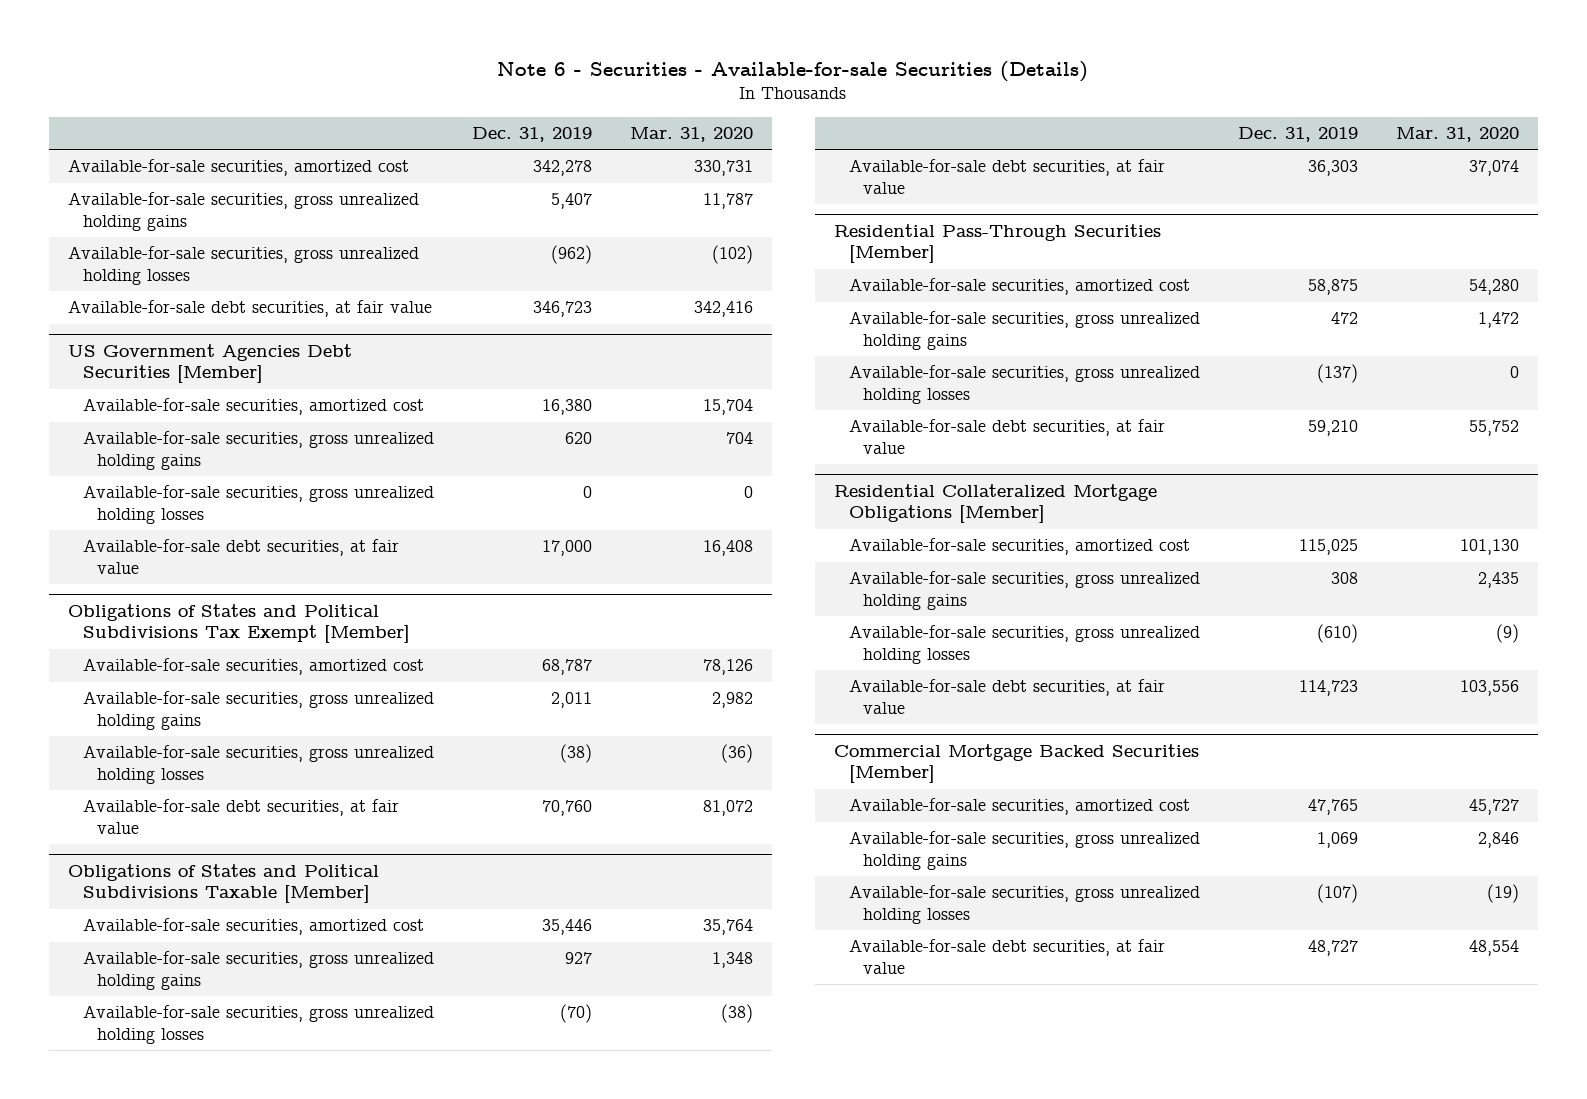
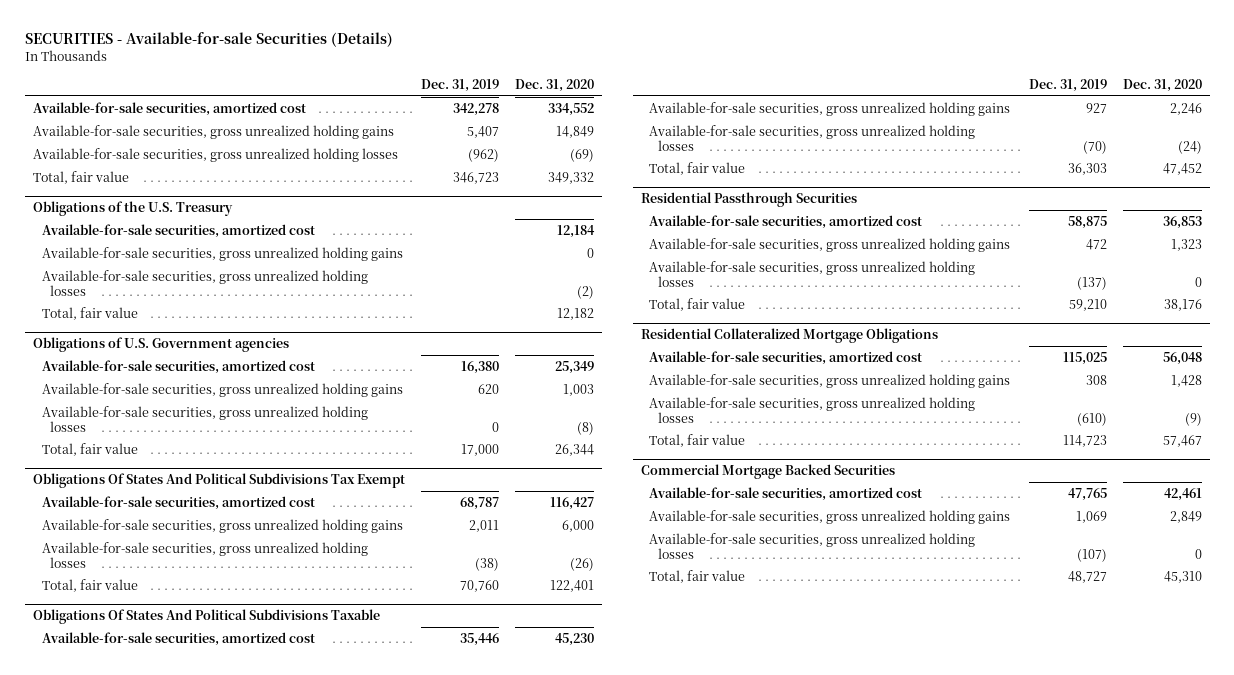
[497,61,1089,83] Note 6 - Securities - Available-for-sale Securities (Details) -> [24,32,393,48] SECURITIES - Available-for-sale Securities (Details)
[629,127,753,143] Mar. 31, 2020 -> none
none -> [514,79,594,93] Dec. 31, 2020
[68,300,433,318] Available-for-sale debt securities, at fair value -> [32,170,129,184] Total, fair value
none -> [32,201,233,217] Obligations of the U.S. Treasury
none -> [41,223,315,238] Available-for-sale securities, amortized cost
none -> [41,246,403,261] Available-for-sale securities, gross unrealized holding gains
none -> [41,269,368,296] Available-for-sale securities, gross unrealized holding losses
none -> [41,306,138,320] Total, fair value
[68,343,353,384] US Government Agencies Debt Securities [Member] -> [32,337,289,353] Obligations of U.S. Government agencies
[82,539,399,574] Available-for-sale debt securities, at fair value -> [41,442,138,456] Total, fair value
[68,603,410,644] Obligations of States and Political Subdivisions Tax Exempt [Member] -> [32,473,405,489] Obligations Of States And Political Subdivisions Tax Exempt
[82,799,399,834] Available-for-sale debt securities, at fair value -> [41,578,138,592] Total, fair value
[68,863,380,904] Obligations of States and Political Subdivisions Taxable [Member] -> [32,609,380,625] Obligations Of States And Political Subdivisions Taxable
[848,159,1165,194] Available-for-sale debt securities, at fair value -> [649,161,746,175] Total, fair value
[834,223,1162,264] Residential Pass-Through Securities [Member] -> [640,192,857,208] Residential Passthrough Securities
[848,419,1165,454] Available-for-sale debt securities, at fair value -> [649,297,746,311] Total, fair value
[834,483,1158,524] Residential Collateralized Mortgage Obligations [Member] -> [640,328,938,344] Residential Collateralized Mortgage Obligations
[848,679,1165,714] Available-for-sale debt securities, at fair value -> [649,433,746,447] Total, fair value
[834,743,1200,784] Commercial Mortgage Backed Securities [Member] -> [640,464,895,480] Commercial Mortgage Backed Securities
[848,939,1165,974] Available-for-sale debt securities, at fair value -> [649,569,746,583] Total, fair value

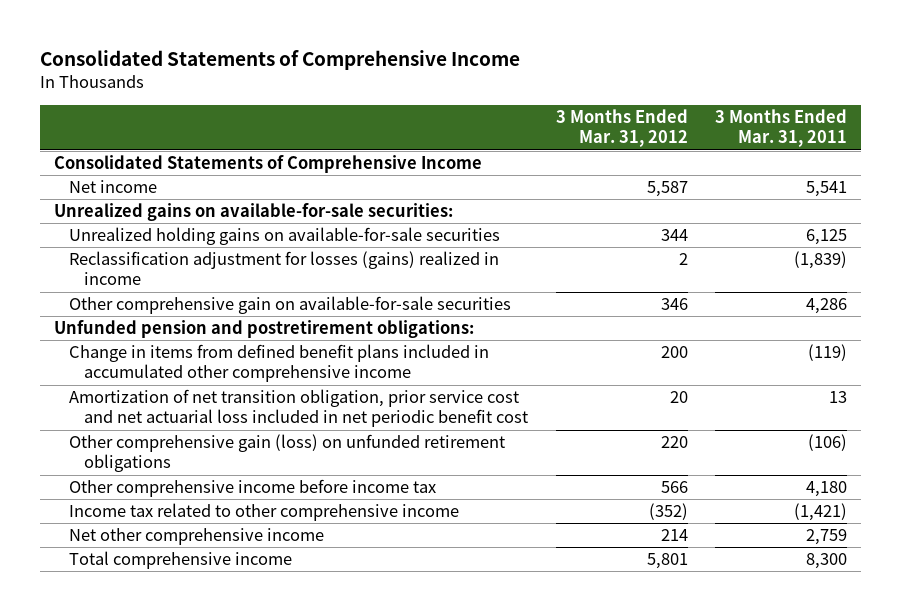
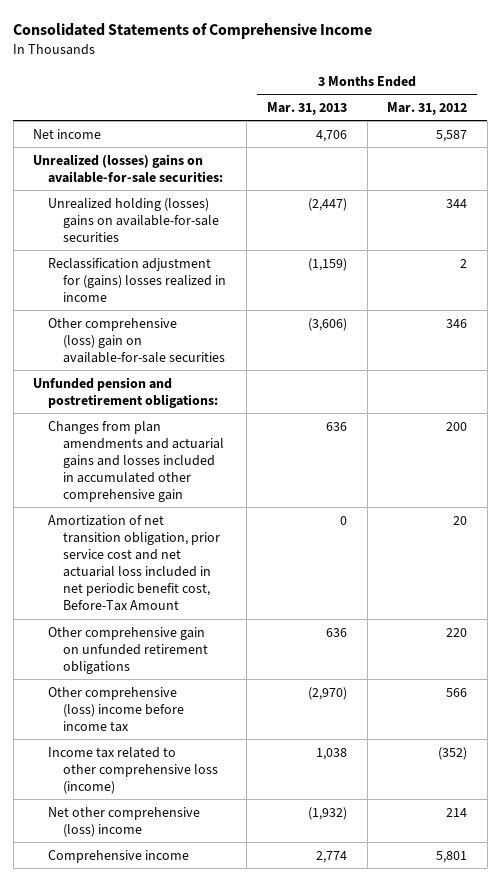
[715,109,848,148] 3 Months Ended Mar. 31, 2011 -> none
none -> [266,101,347,115] Mar. 31, 2013
[53,155,482,174] Consolidated Statements of Comprehensive Income -> none
[53,203,453,222] Unrealized gains on available-for-sale securities: -> [33,153,224,183] Unrealized (losses) gains on available-for-sale securities:
[68,227,500,246] Unrealized holding gains on available-for-sale securities -> [48,197,220,242] Unrealized holding (losses) gains on available-for-sale securities
[68,251,499,286] Reclassification adjustment for losses (gains) realized in income -> [48,257,227,302] Reclassification adjustment for (gains) losses realized in income
[68,296,511,315] Other comprehensive gain on available-for-sale securities -> [48,317,226,363] Other comprehensive (loss) gain on available-for-sale securities
[68,344,489,383] Change in items from defined benefit plans included in accumulated other comprehensive income -> [48,420,225,503] Changes from plan amendments and actuarial gains and losses included in accumulated other comprehensive gain
[68,389,528,428] Amortization of net transition obligation, prior service cost and net actuarial loss included in net periodic benefit cost -> [48,514,221,612] Amortization of net transition obligation, prior service cost and net actuarial loss included in net periodic benefit cost, Before-Tax Amount
[68,434,505,473] Other comprehensive gain (loss) on unfunded retirement obligations -> [48,626,209,674] Other comprehensive gain on unfunded retirement obligations
[68,479,436,498] Other comprehensive income before income tax -> [48,686,185,732] Other comprehensive (loss) income before income tax
[68,503,459,522] Income tax related to other comprehensive income -> [48,746,219,794] Income tax related to other comprehensive loss (income)
[68,528,324,546] Net other comprehensive income -> [48,806,201,837] Net other comprehensive (loss) income
[68,551,292,570] Total comprehensive income -> [48,849,190,863] Comprehensive income

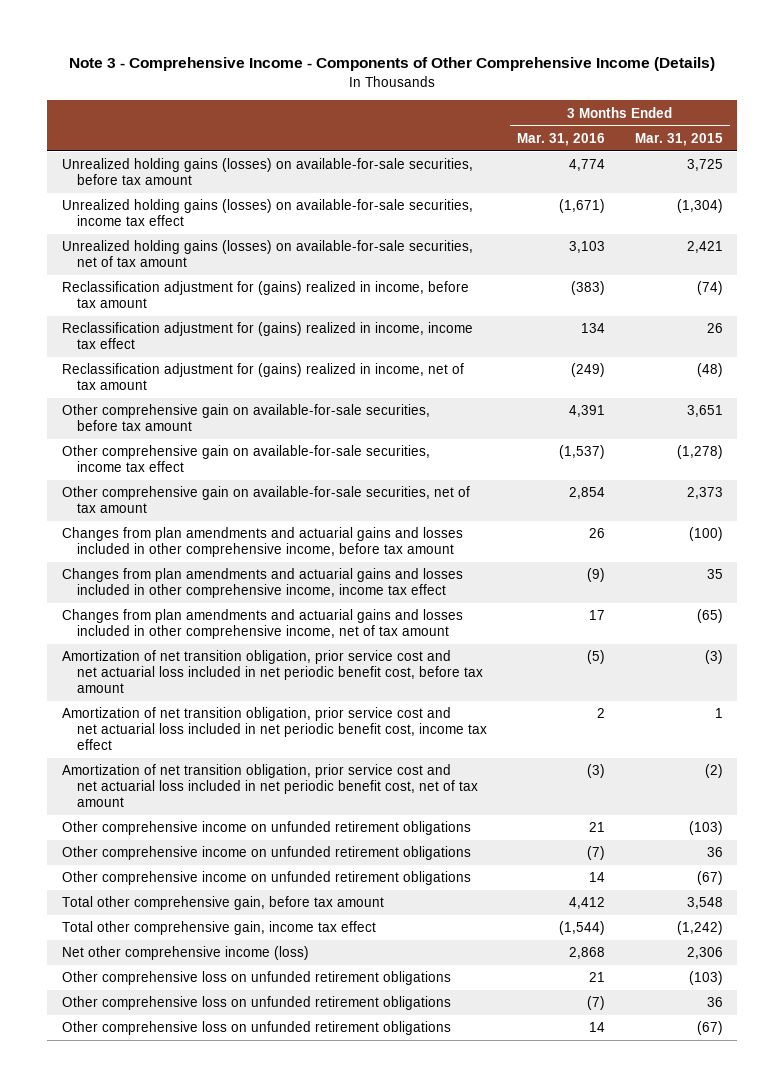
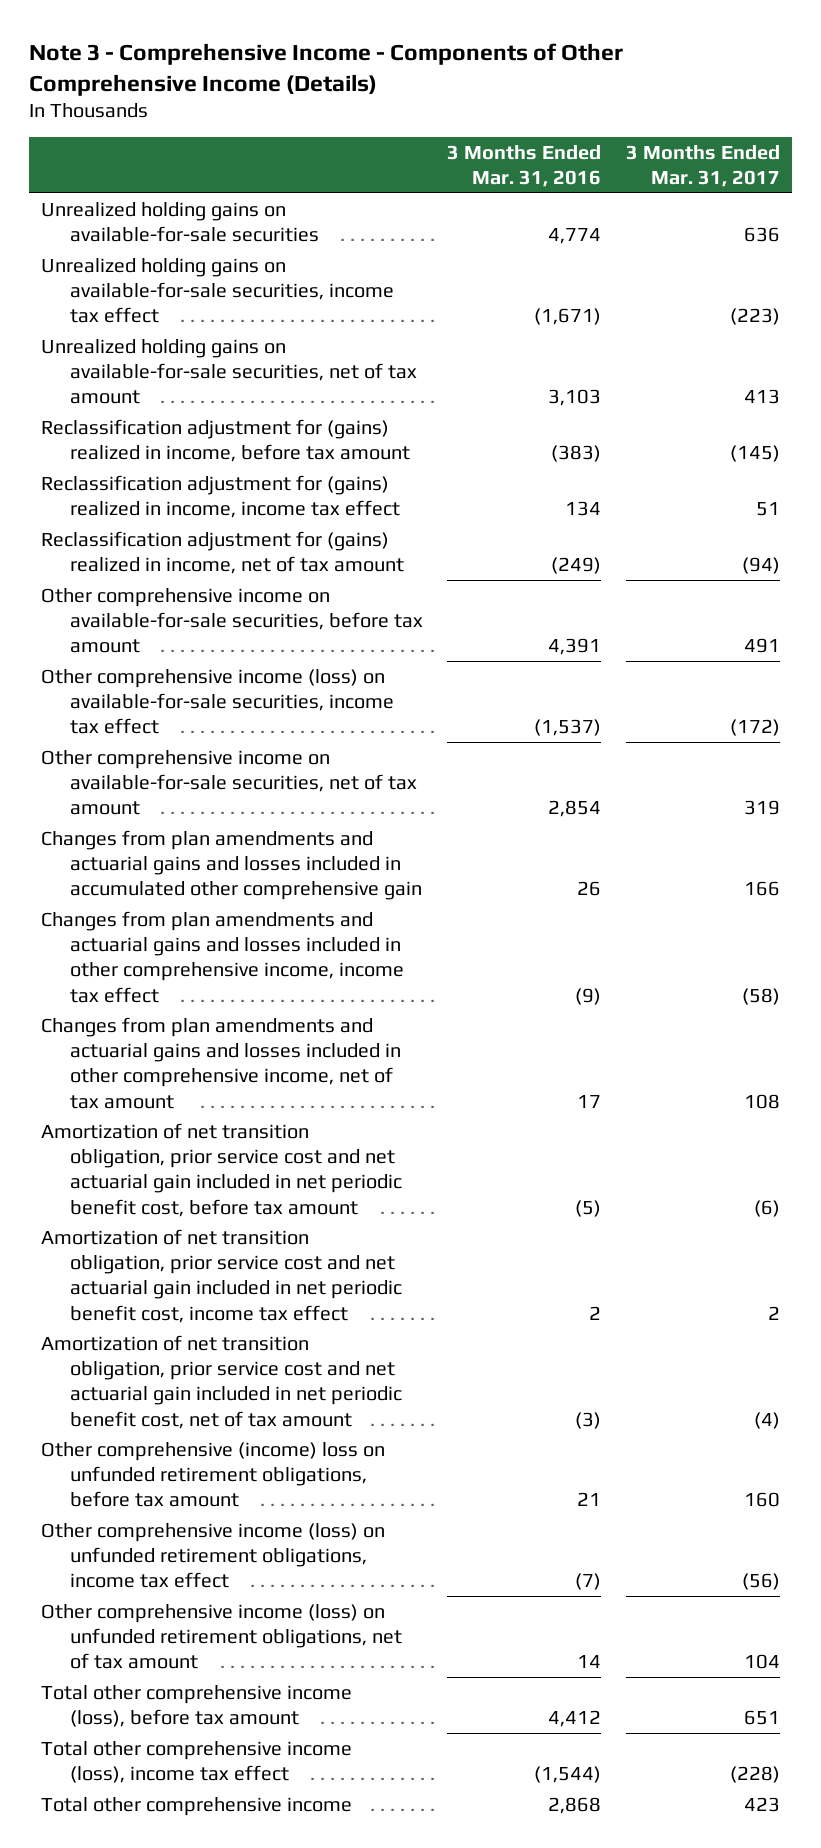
[634,132,723,146] Mar. 31, 2015 -> none
none -> [625,144,780,188] 3 Months Ended Mar. 31, 2017
[61,158,473,186] Unrealized holding gains (losses) on available-for-sale securities, before tax amount -> [41,201,320,242] Unrealized holding gains on available-for-sale securities
[61,199,473,227] Unrealized holding gains (losses) on available-for-sale securities, income tax effect -> [41,257,395,324] Unrealized holding gains on available-for-sale securities, income tax effect
[61,240,473,268] Unrealized holding gains (losses) on available-for-sale securities, net of tax amount -> [41,338,418,405] Unrealized holding gains on available-for-sale securities, net of tax amount
[61,404,430,432] Other comprehensive gain on available-for-sale securities, before tax amount -> [41,587,424,654] Other comprehensive income on available-for-sale securities, before tax amount
[61,445,430,473] Other comprehensive gain on available-for-sale securities, income tax effect -> [41,668,395,735] Other comprehensive income (loss) on available-for-sale securities, income tax effect
[61,486,470,514] Other comprehensive gain on available-for-sale securities, net of tax amount -> [41,749,418,816] Other comprehensive income on available-for-sale securities, net of tax amount
[61,527,463,558] Changes from plan amendments and actuarial gains and losses included in other comprehensive income, before tax amount -> [41,829,423,901] Changes from plan amendments and actuarial gains and losses included in accumulated other comprehensive gain
[61,971,451,986] Other comprehensive loss on unfunded retirement obligations -> none
[61,996,451,1011] Other comprehensive loss on unfunded retirement obligations -> none
[61,1021,451,1036] Other comprehensive loss on unfunded retirement obligations -> none
[61,650,484,694] Amortization of net transition obligation, prior service cost and net actuarial loss included in net periodic benefit cost, before tax amount -> [41,1122,403,1217] Amortization of net transition obligation, prior service cost and net actuarial gain included in net periodic benefit cost, before tax amount
[61,707,488,751] Amortization of net transition obligation, prior service cost and net actuarial loss included in net periodic benefit cost, income tax effect -> [41,1228,403,1323] Amortization of net transition obligation, prior service cost and net actuarial gain included in net periodic benefit cost, income tax effect
[61,764,479,808] Amortization of net transition obligation, prior service cost and net actuarial loss included in net periodic benefit cost, net of tax amount -> [41,1334,403,1429] Amortization of net transition obligation, prior service cost and net actuarial gain included in net periodic benefit cost, net of tax amount
[61,821,471,836] Other comprehensive income on unfunded retirement obligations -> [41,1441,386,1508] Other comprehensive (income) loss on unfunded retirement obligations, before tax amount
[61,846,471,861] Other comprehensive income on unfunded retirement obligations -> [41,1522,386,1589] Other comprehensive income (loss) on unfunded retirement obligations, income tax effect
[61,871,471,886] Other comprehensive income on unfunded retirement obligations -> [41,1603,403,1670] Other comprehensive income (loss) on unfunded retirement obligations, net of tax amount
[61,896,384,911] Total other comprehensive gain, before tax amount -> [41,1684,353,1727] Total other comprehensive income (loss), before tax amount
[61,921,376,936] Total other comprehensive gain, income tax effect -> [41,1740,353,1783] Total other comprehensive income (loss), income tax effect
[61,946,309,961] Net other comprehensive income (loss) -> [41,1796,353,1816] Total other comprehensive income

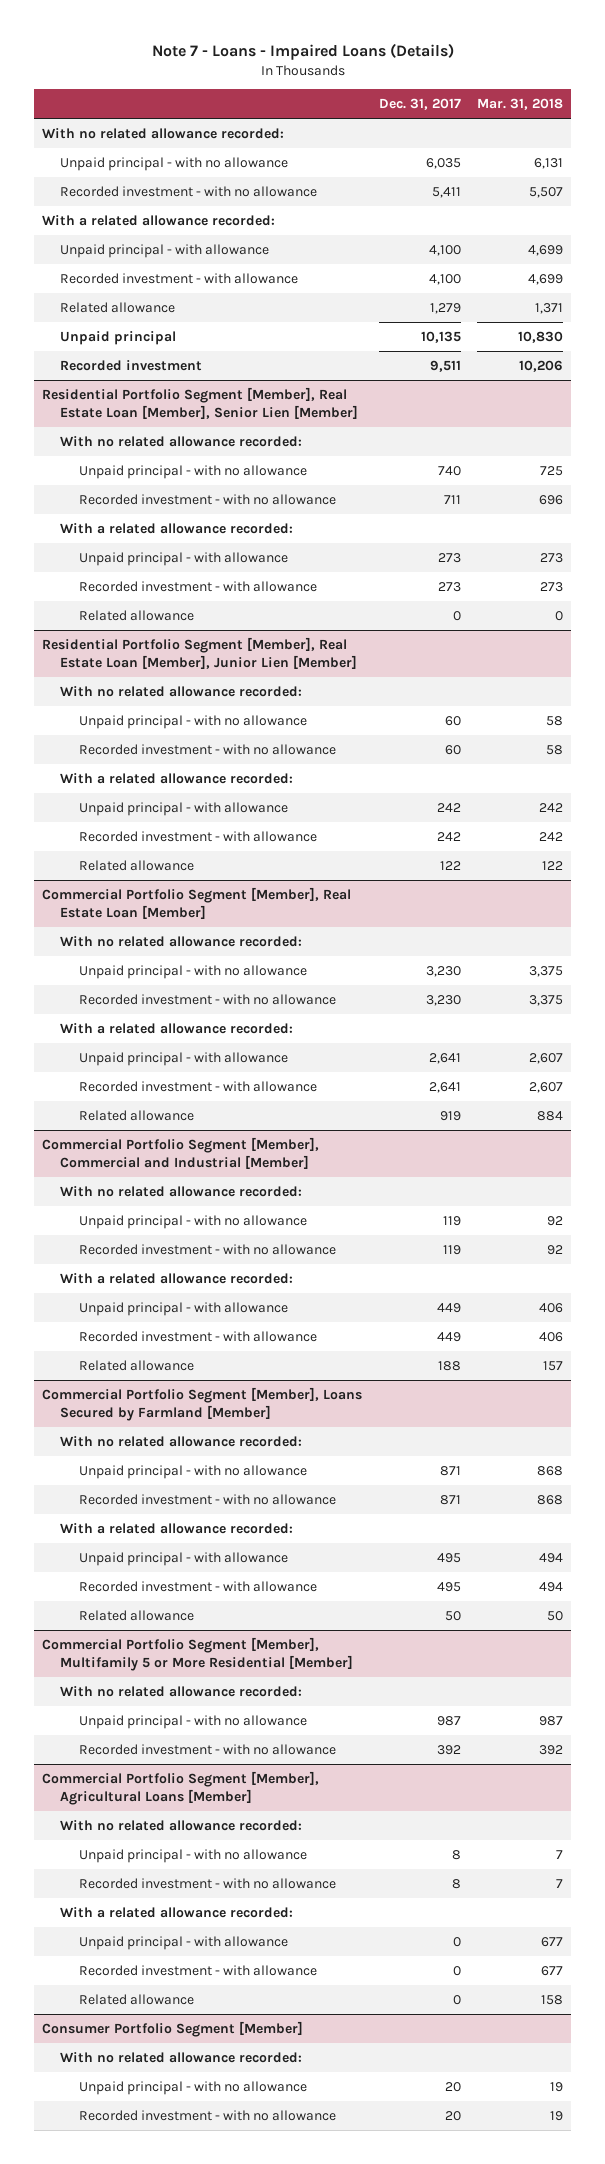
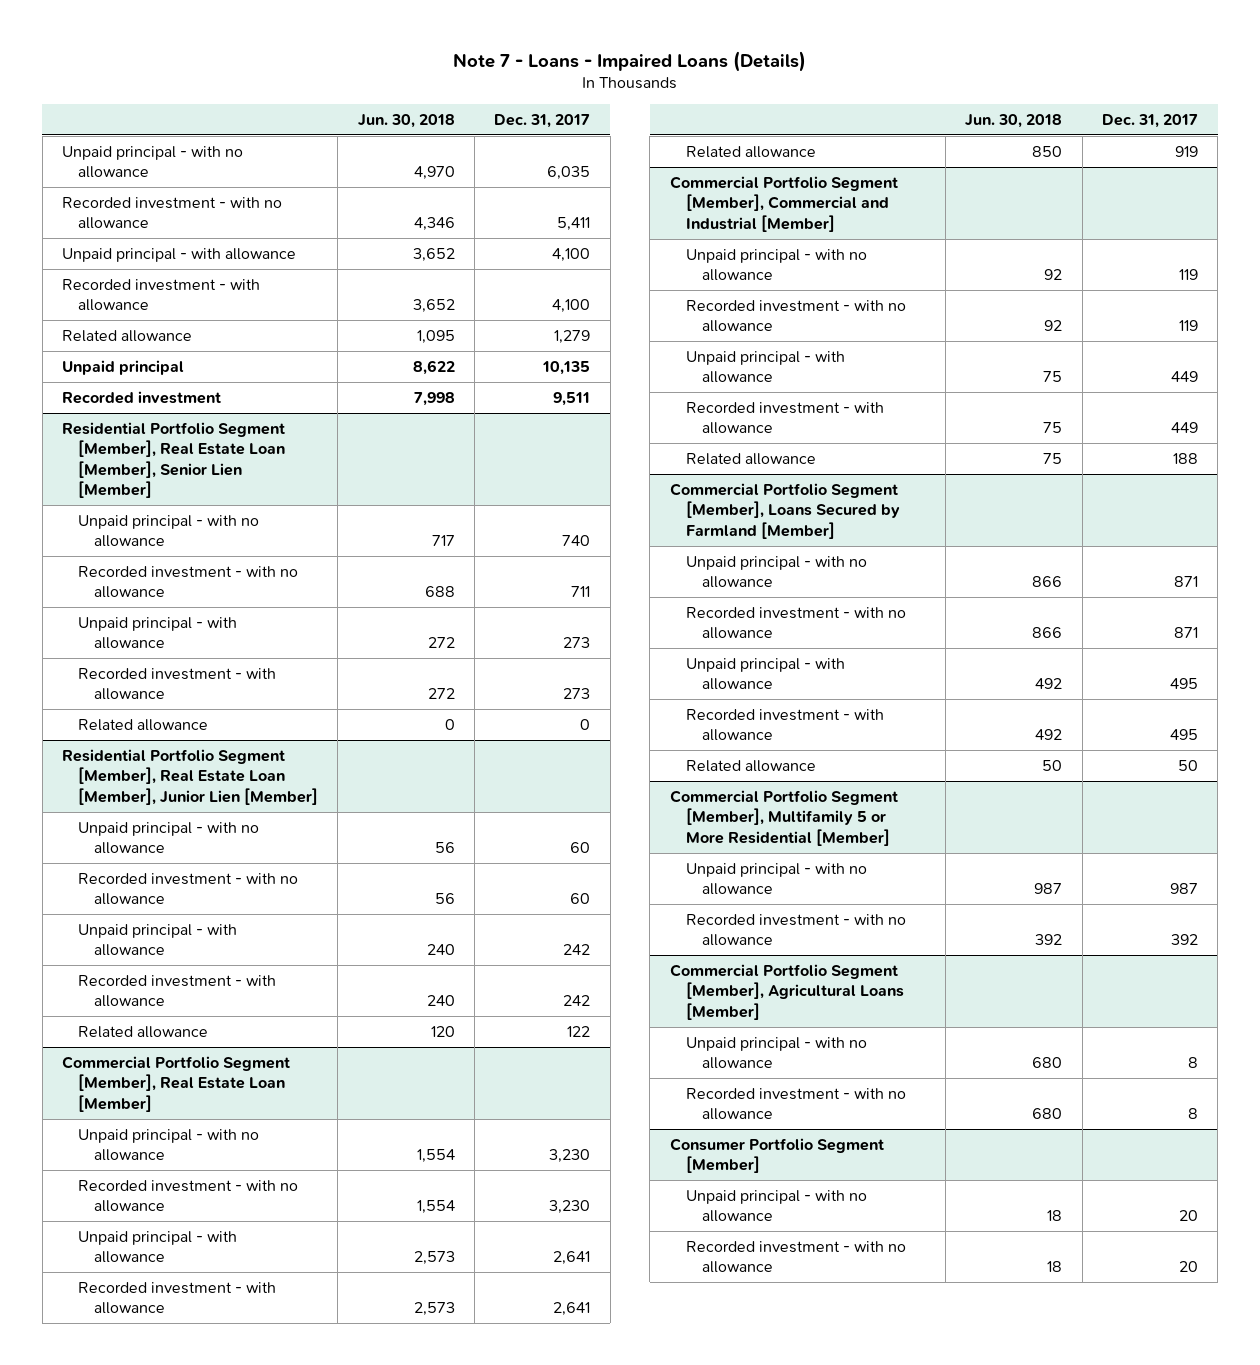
[476,97,563,110] Mar. 31, 2018 -> none
none -> [357,113,455,128] Jun. 30, 2018
[42,128,285,140] With no related allowance recorded: -> none
[42,215,276,227] With a related allowance recorded: -> none
[60,436,303,448] With no related allowance recorded: -> none
[60,523,294,535] With a related allowance recorded: -> none
[60,686,303,698] With no related allowance recorded: -> none
[60,773,294,785] With a related allowance recorded: -> none
[60,936,303,948] With no related allowance recorded: -> none
[60,1023,294,1035] With a related allowance recorded: -> none
[60,1186,303,1198] With no related allowance recorded: -> none
[60,1273,294,1285] With a related allowance recorded: -> none
[60,1436,303,1448] With no related allowance recorded: -> none
[60,1523,294,1535] With a related allowance recorded: -> none
[60,1686,303,1698] With no related allowance recorded: -> none
[60,1820,303,1832] With no related allowance recorded: -> none
[60,1907,294,1919] With a related allowance recorded: -> none
[78,1936,288,1951] Unpaid principal - with allowance -> none
[78,1965,317,1977] Recorded investment - with allowance -> none
[78,1994,194,2006] Related allowance -> none
[60,2052,303,2064] With no related allowance recorded: -> none

